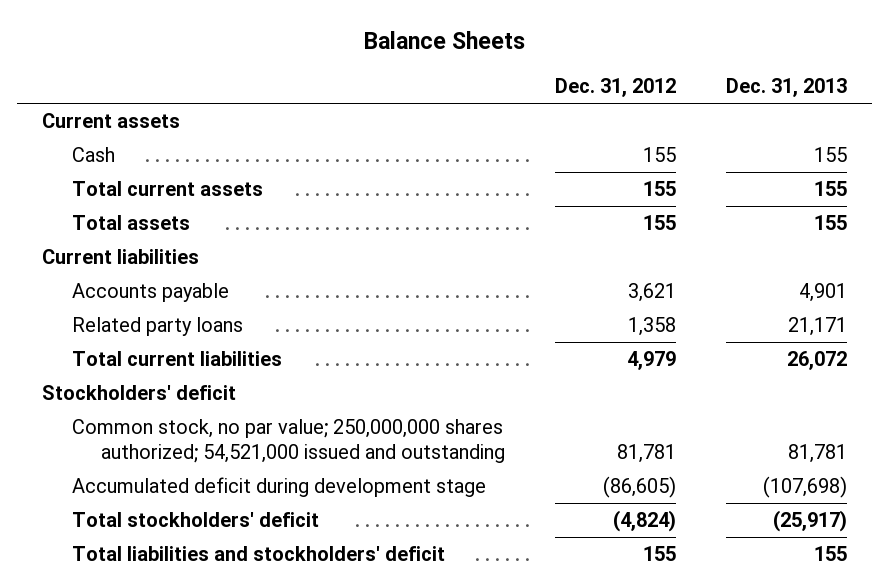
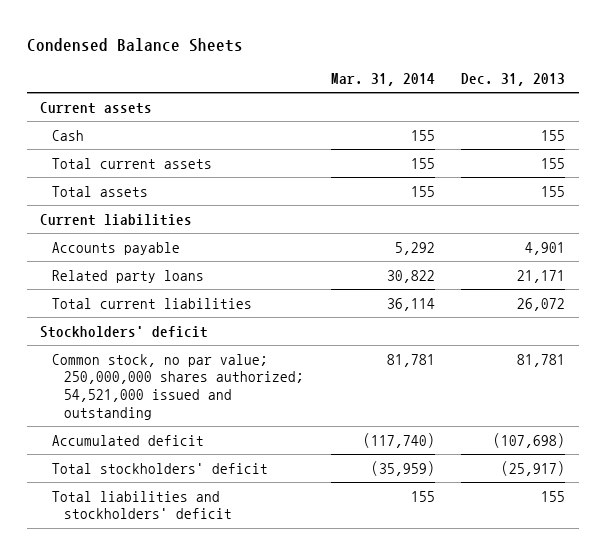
[363,30,525,49] Balance Sheets -> [26,37,243,52] Condensed Balance Sheets
[555,78,677,98] Dec. 31, 2012 -> none
none -> [330,73,435,87] Mar. 31, 2014
[71,477,486,498] Accumulated deficit during development stage -> [51,434,204,446] Accumulated deficit

